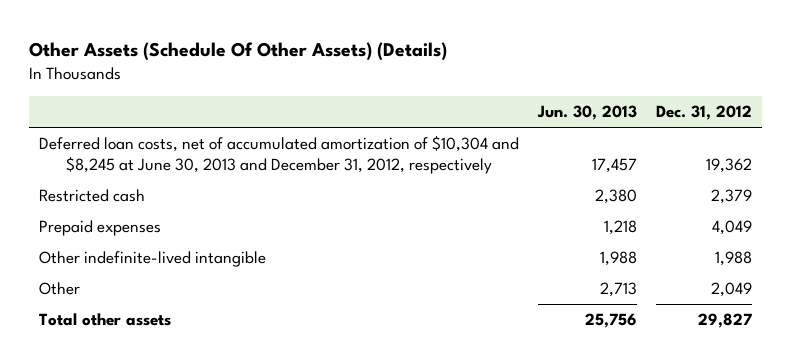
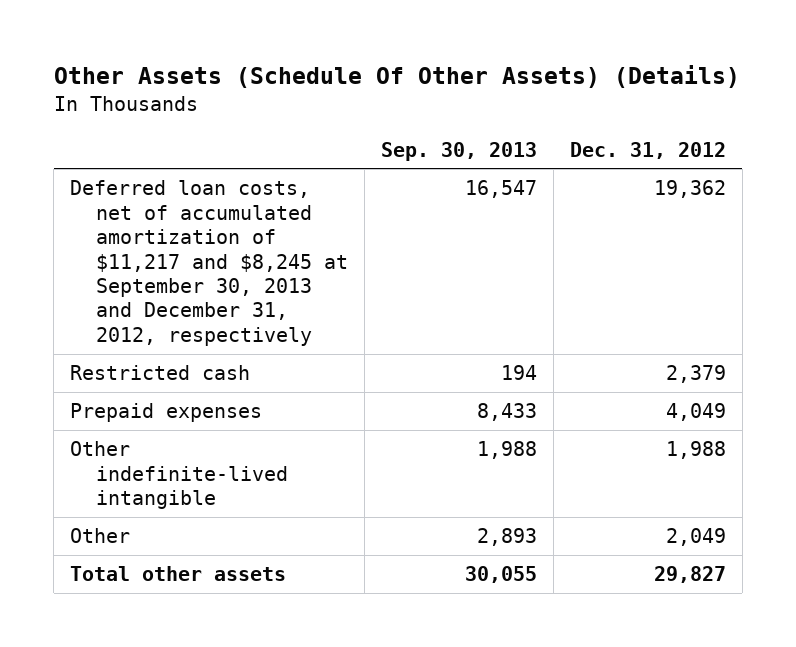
[536,105,637,121] Jun. 30, 2013 -> none
none -> [380,141,537,161] Sep. 30, 2013
[38,135,519,175] Deferred loan costs, net of accumulated amortization of $10,304 and $8,245 at June 30, 2013 and December 31, 2012, respectively -> [70,180,348,346] Deferred loan costs, net of accumulated amortization of $11,217 and $8,245 at September 30, 2013 and December 31, 2012, respectively

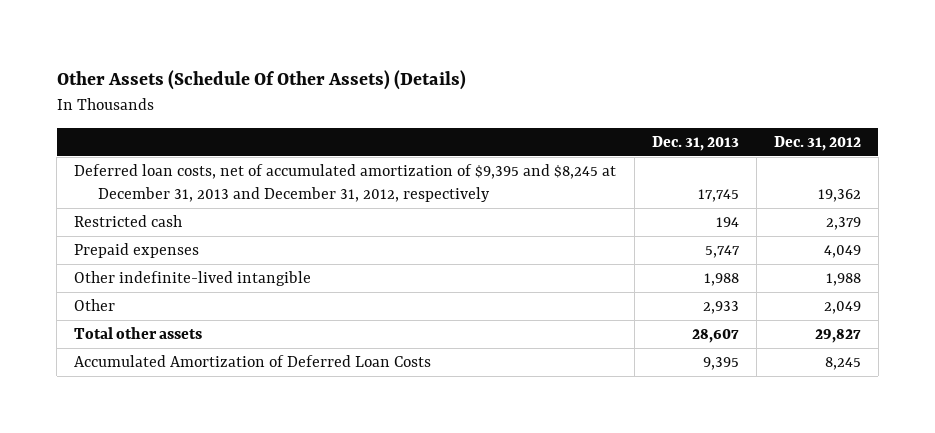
[380,141,537,161] Sep. 30, 2013 -> none
none -> [651,135,739,151] Dec. 31, 2013
[70,180,348,346] Deferred loan costs, net of accumulated amortization of $11,217 and $8,245 at September 30, 2013 and December 31, 2012, respectively -> [74,164,617,203] Deferred loan costs, net of accumulated amortization of $9,395 and $8,245 at December 31, 2013 and December 31, 2012, respectively
none -> [74,355,432,368] Accumulated Amortization of Deferred Loan Costs

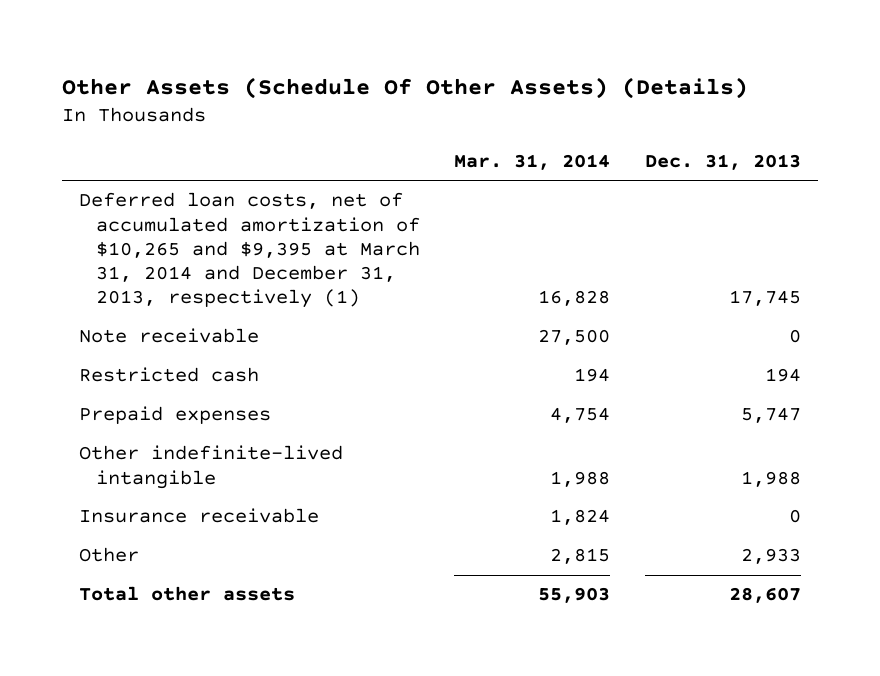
[773,135,861,151] Dec. 31, 2012 -> none
none -> [454,154,611,171] Mar. 31, 2014
[74,164,617,203] Deferred loan costs, net of accumulated amortization of $9,395 and $8,245 at December 31, 2013 and December 31, 2012, respectively -> [79,192,420,309] Deferred loan costs, net of accumulated amortization of $10,265 and $9,395 at March 31, 2014 and December 31, 2013, respectively (1)
none -> [79,328,260,344] Note receivable
none -> [79,508,320,524] Insurance receivable
[74,355,432,368] Accumulated Amortization of Deferred Loan Costs -> none

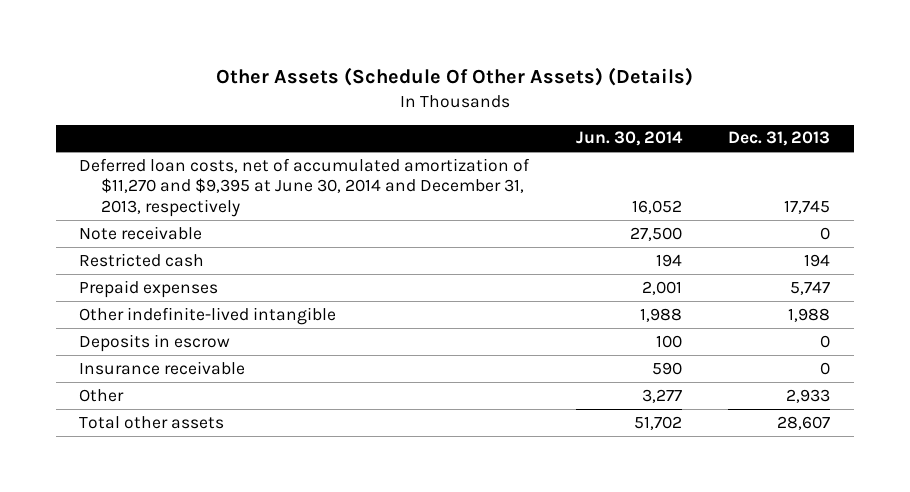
[454,154,611,171] Mar. 31, 2014 -> none
none -> [575,131,683,147] Jun. 30, 2014
[79,192,420,309] Deferred loan costs, net of accumulated amortization of $10,265 and $9,395 at March 31, 2014 and December 31, 2013, respectively (1) -> [79,157,531,217] Deferred loan costs, net of accumulated amortization of $11,270 and $9,395 at June 30, 2014 and December 31, 2013, respectively
none -> [79,333,231,352] Deposits in escrow

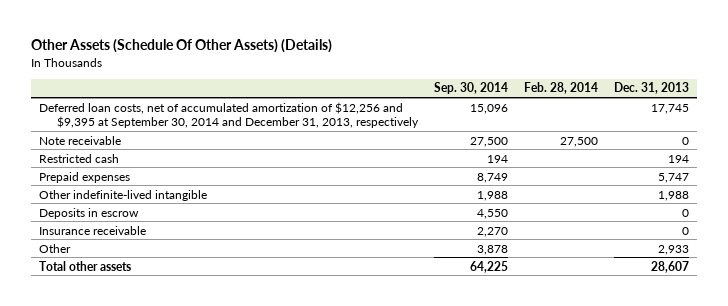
[575,131,683,147] Jun. 30, 2014 -> none
none -> [433,82,508,95] Sep. 30, 2014
none -> [523,82,598,95] Feb. 28, 2014
[79,157,531,217] Deferred loan costs, net of accumulated amortization of $11,270 and $9,395 at June 30, 2014 and December 31, 2013, respectively -> [39,101,419,128] Deferred loan costs, net of accumulated amortization of $12,256 and $9,395 at September 30, 2014 and December 31, 2013, respectively

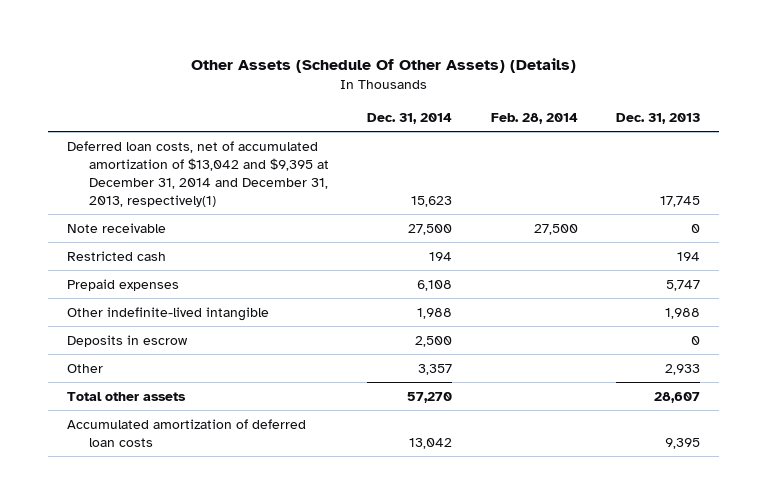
[433,82,508,95] Sep. 30, 2014 -> none
none -> [367,113,453,125] Dec. 31, 2014
[39,101,419,128] Deferred loan costs, net of accumulated amortization of $12,256 and $9,395 at September 30, 2014 and December 31, 2013, respectively -> [67,140,329,208] Deferred loan costs, net of accumulated amortization of $13,042 and $9,395 at December 31, 2014 and December 31, 2013, respectively(1)
[39,225,147,235] Insurance receivable -> none
none -> [67,418,307,447] Accumulated amortization of deferred loan costs

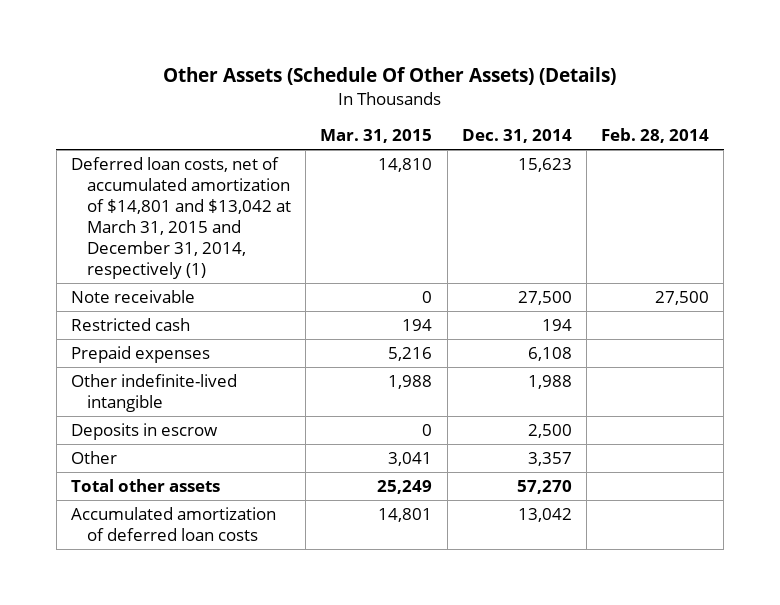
[616,113,701,125] Dec. 31, 2013 -> none
none -> [320,129,433,144] Mar. 31, 2015
[67,140,329,208] Deferred loan costs, net of accumulated amortization of $13,042 and $9,395 at December 31, 2014 and December 31, 2013, respectively(1) -> [71,156,292,280] Deferred loan costs, net of accumulated amortization of $14,801 and $13,042 at March 31, 2015 and December 31, 2014, respectively (1)

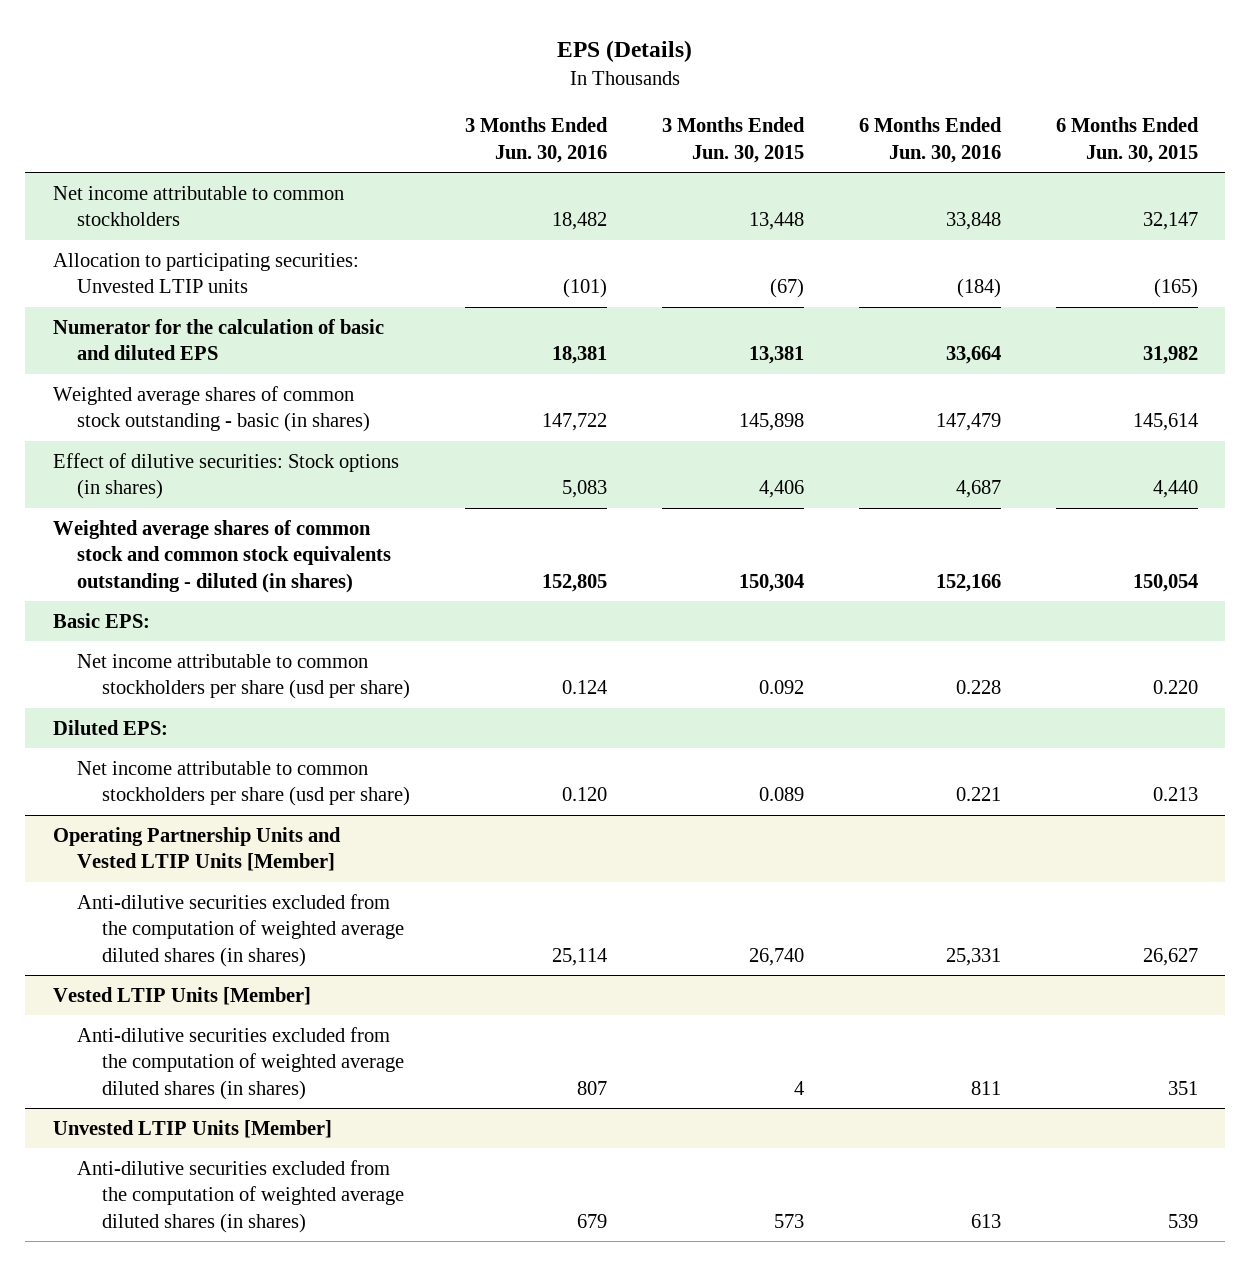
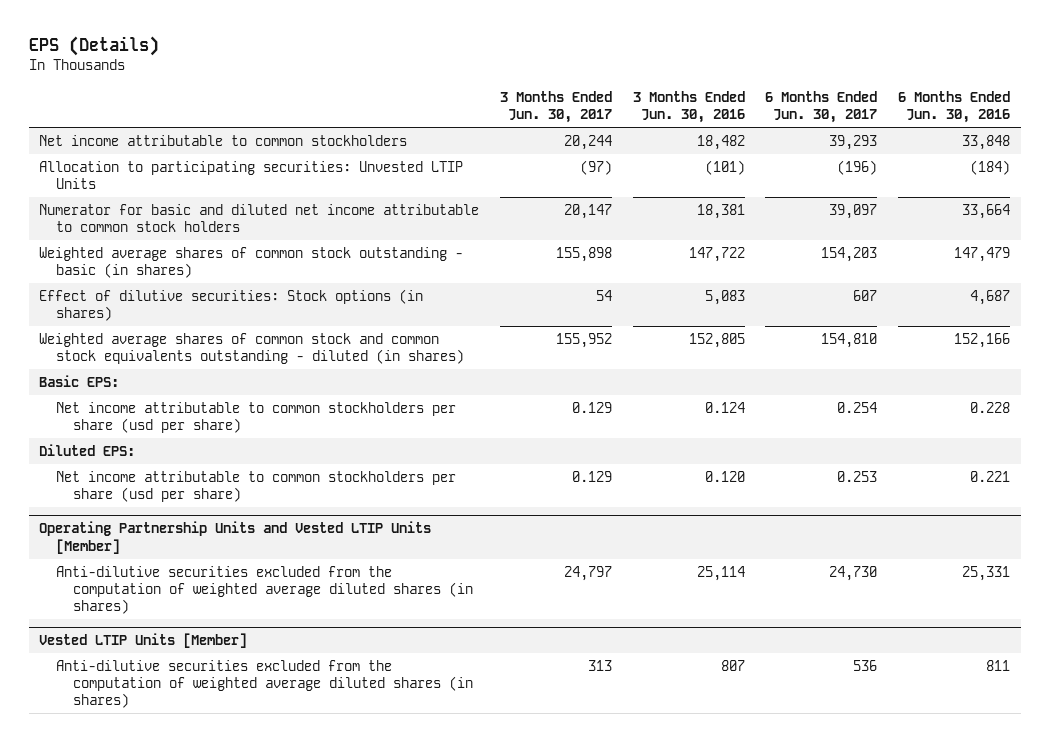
[661,117,805,164] 3 Months Ended Jun. 30, 2015 -> none
[1055,117,1199,164] 6 Months Ended Jun. 30, 2015 -> none
none -> [500,91,613,124] 3 Months Ended Jun. 30, 2017
none -> [765,91,878,124] 6 Months Ended Jun. 30, 2017
[52,252,359,294] Allocation to participating securities: Unvested LTIP units -> [39,160,464,190] Allocation to participating securities: Unvested LTIP Units
[52,318,384,361] Numerator for the calculation of basic and diluted EPS -> [39,203,480,233] Numerator for basic and diluted net income attributable to common stock holders
[52,1119,332,1138] Unvested LTIP Units [Member] -> none
[77,1159,405,1234] Anti-dilutive securities excluded from the computation of weighted average diluted shares (in shares) -> none

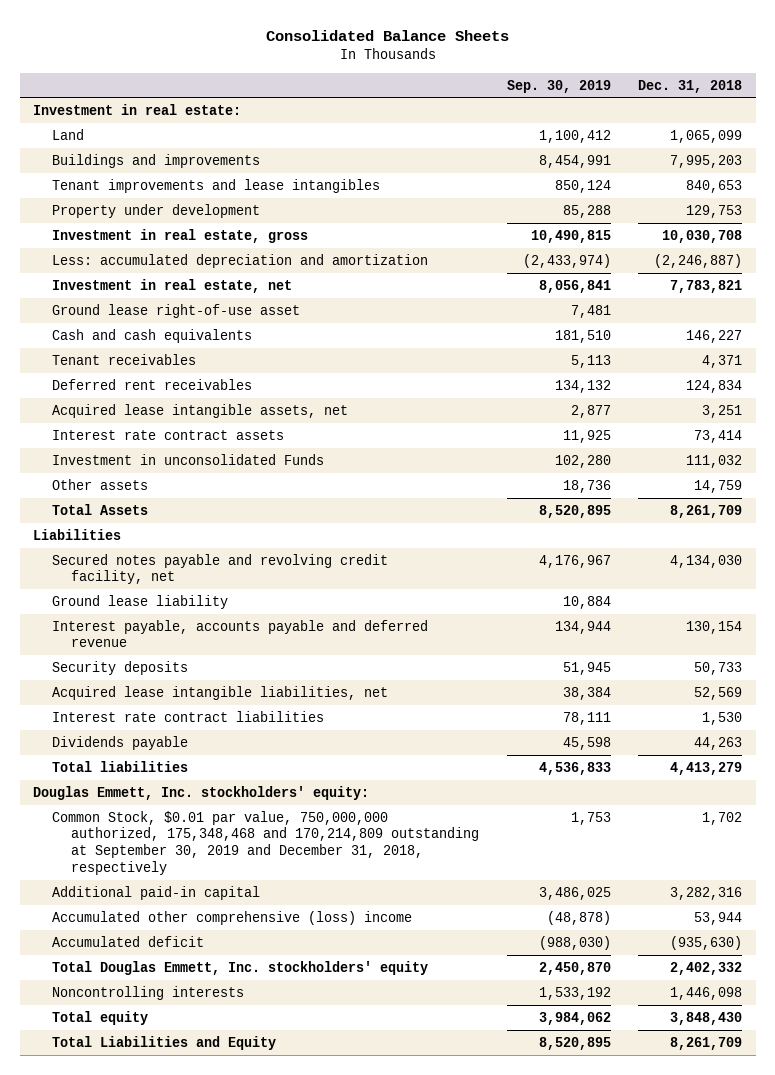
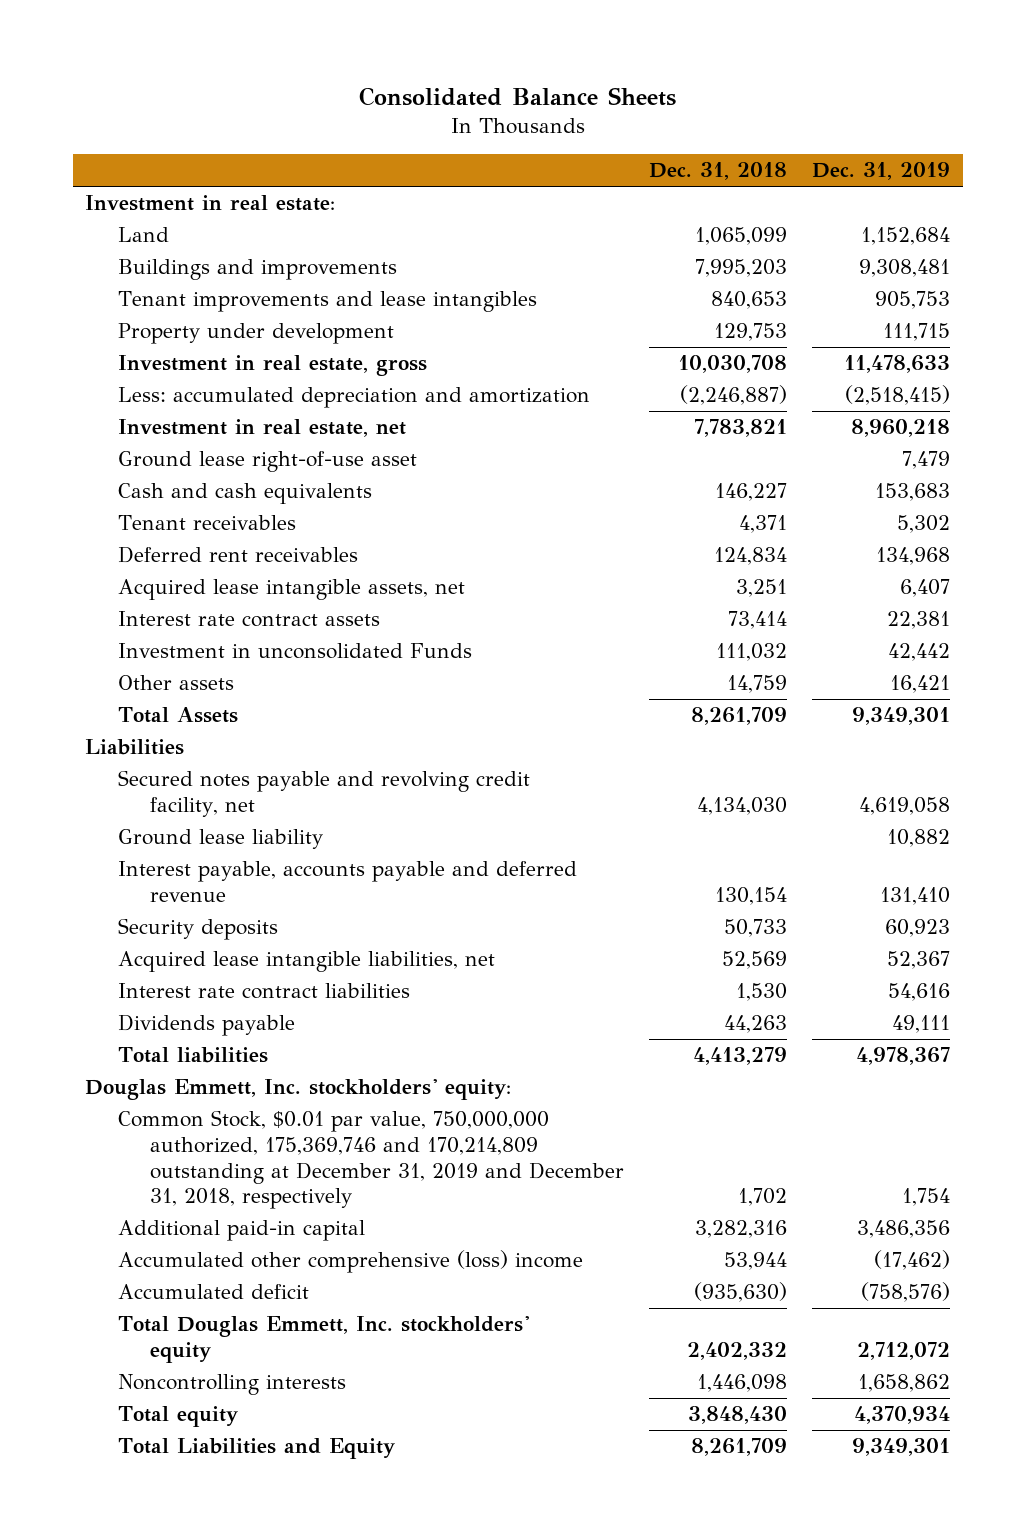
[506,79,611,93] Sep. 30, 2019 -> none
none -> [812,162,951,181] Dec. 31, 2019
[52,810,480,875] Common Stock, $0.01 par value, 750,000,000 authorized, 175,348,468 and 170,214,809 outstanding at September 30, 2019 and December 31, 2018, respectively -> [117,1110,624,1210] Common Stock, $0.01 par value, 750,000,000 authorized, 175,369,746 and 170,214,809 outstanding at December 31, 2019 and December 31, 2018, respectively

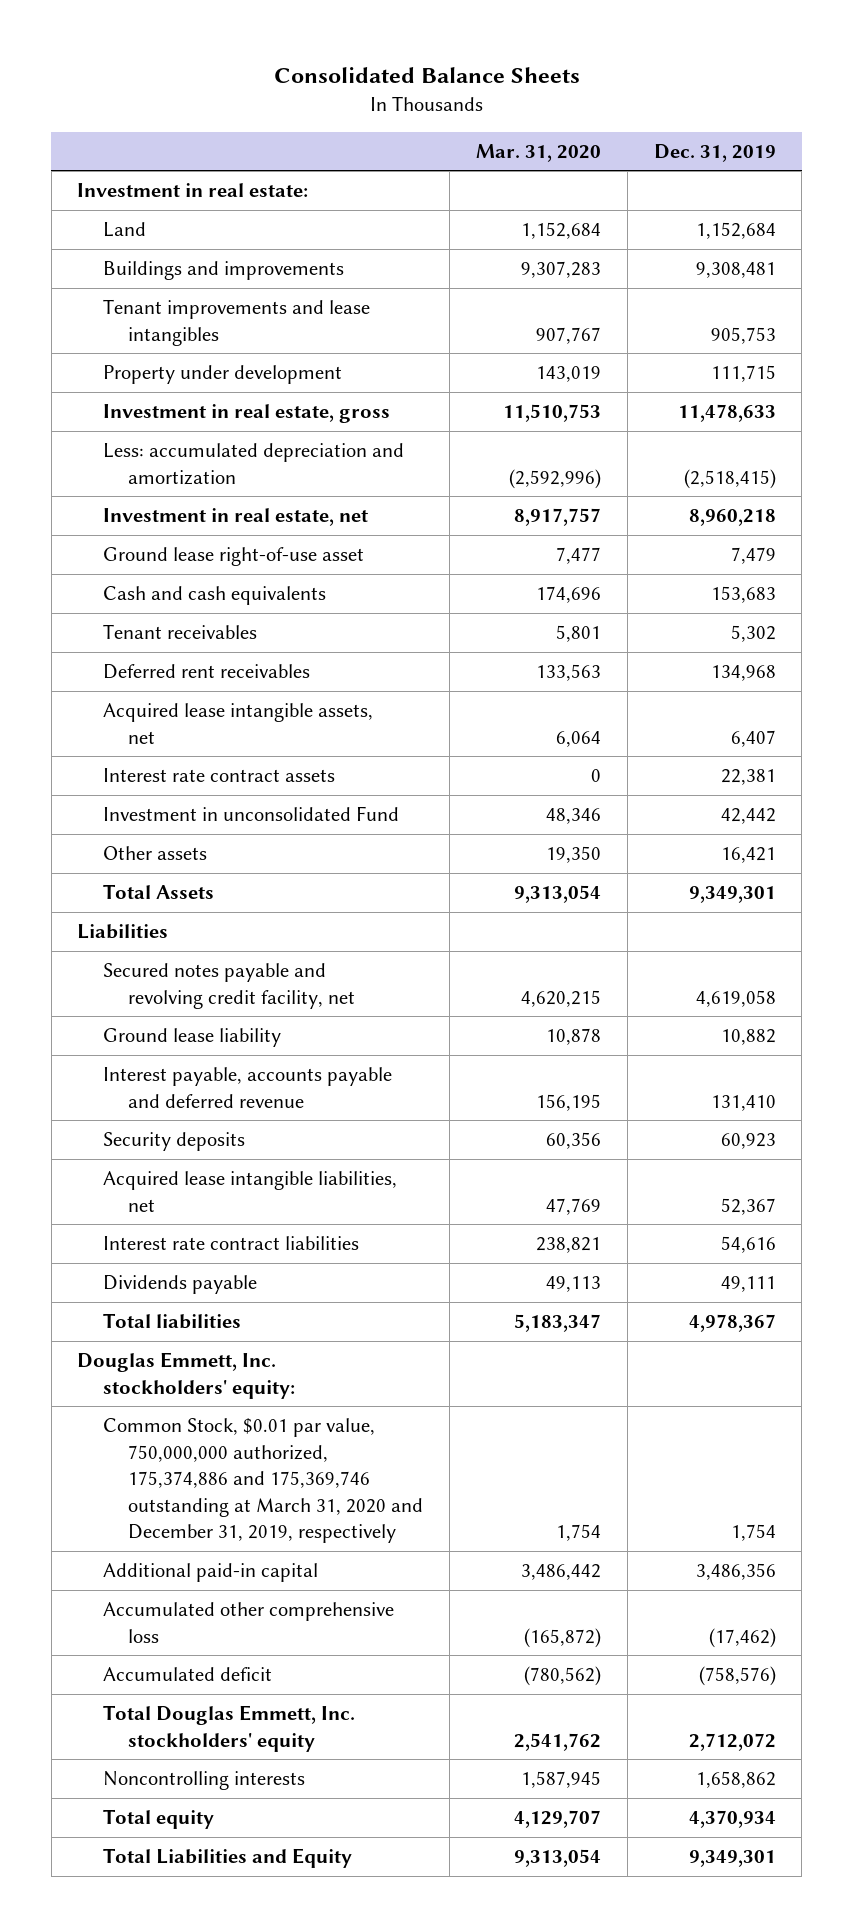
[648,162,787,181] Dec. 31, 2018 -> none
none -> [476,143,602,162] Mar. 31, 2020
[117,643,472,660] Investment in unconsolidated Funds -> [102,806,399,822] Investment in unconsolidated Fund
[117,1110,624,1210] Common Stock, $0.01 par value, 750,000,000 authorized, 175,369,746 and 170,214,809 outstanding at December 31, 2019 and December 31, 2018, respectively -> [102,1418,424,1544] Common Stock, $0.01 par value, 750,000,000 authorized, 175,374,886 and 175,369,746 outstanding at March 31, 2020 and December 31, 2019, respectively
[117,1250,583,1274] Accumulated other comprehensive (loss) income -> [102,1602,394,1643] Accumulated other comprehensive loss

